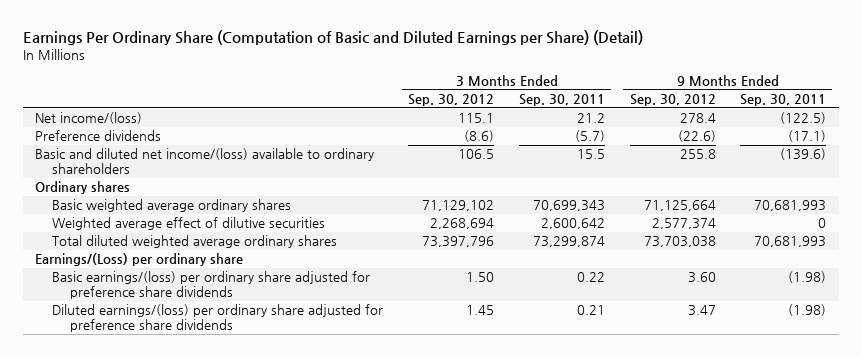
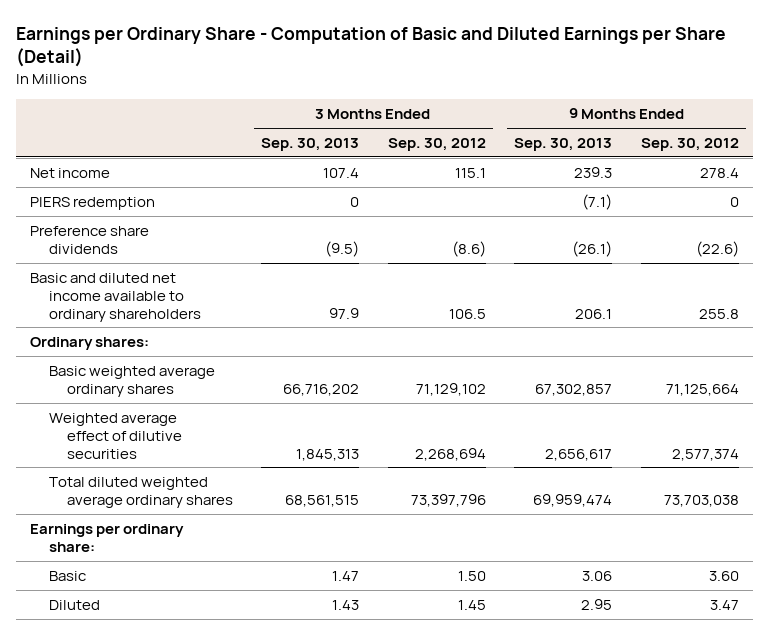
[22,30,643,46] Earnings Per Ordinary Share (Computation of Basic and Diluted Earnings per Share) (Detail) -> [16,26,727,68] Earnings per Ordinary Share - Computation of Basic and Diluted Earnings per Share (Detail)
[518,94,605,107] Sep. 30, 2011 -> none
[740,94,827,107] Sep. 30, 2011 -> none
none -> [261,138,360,152] Sep. 30, 2013
none -> [514,138,613,152] Sep. 30, 2013
[35,112,143,125] Net income/(loss) -> [30,167,111,178] Net income
none -> [30,196,156,210] PIERS redemption
[35,130,162,142] Preference dividends -> [30,225,150,254] Preference share dividends
[35,148,375,175] Basic and diluted net income/(loss) available to ordinary shareholders -> [30,272,201,322] Basic and diluted net income available to ordinary shareholders
[35,181,131,195] Ordinary shares -> [30,336,150,350] Ordinary shares:
[35,253,244,267] Earnings/(Loss) per ordinary share -> [30,523,185,552] Earnings per ordinary share:
[52,271,371,300] Basic earnings/(loss) per ordinary share adjusted for preference share dividends -> [48,570,86,581] Basic
[52,304,384,333] Diluted earnings/(loss) per ordinary share adjusted for preference share dividends -> [48,599,100,610] Diluted

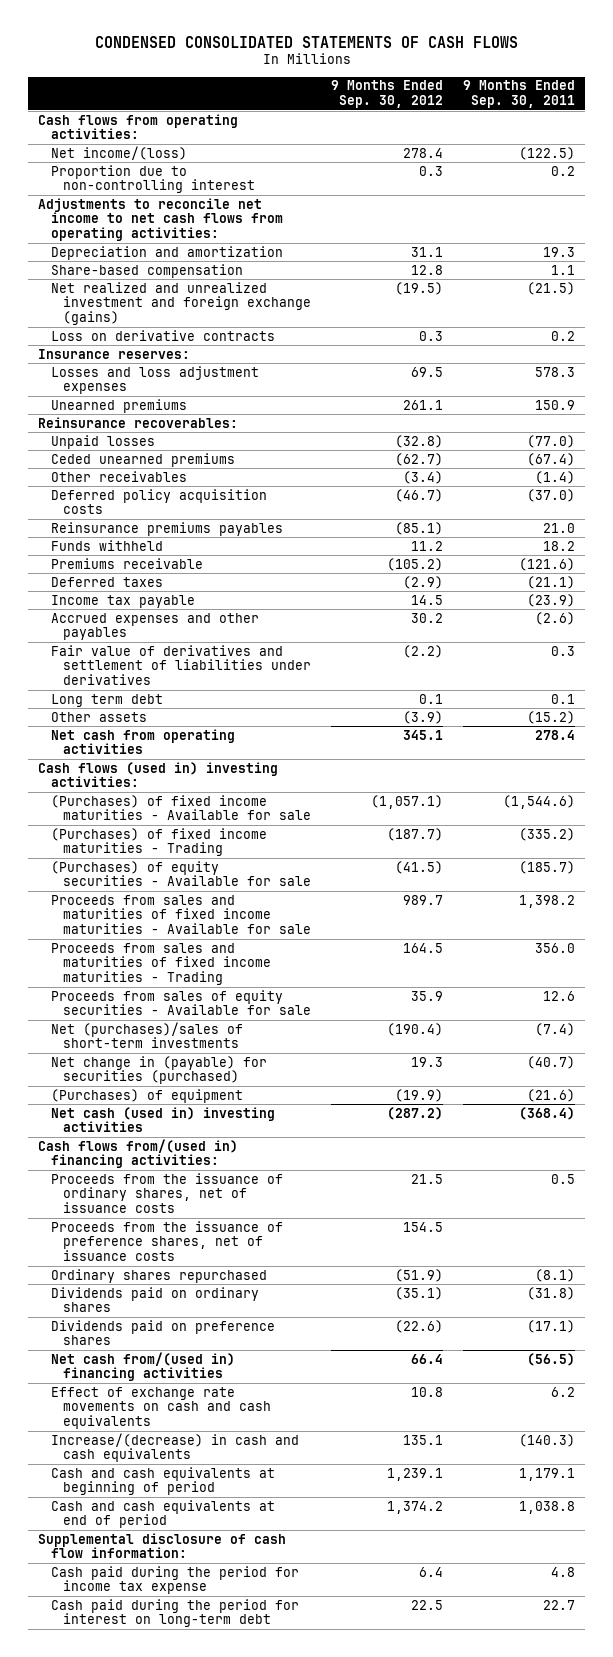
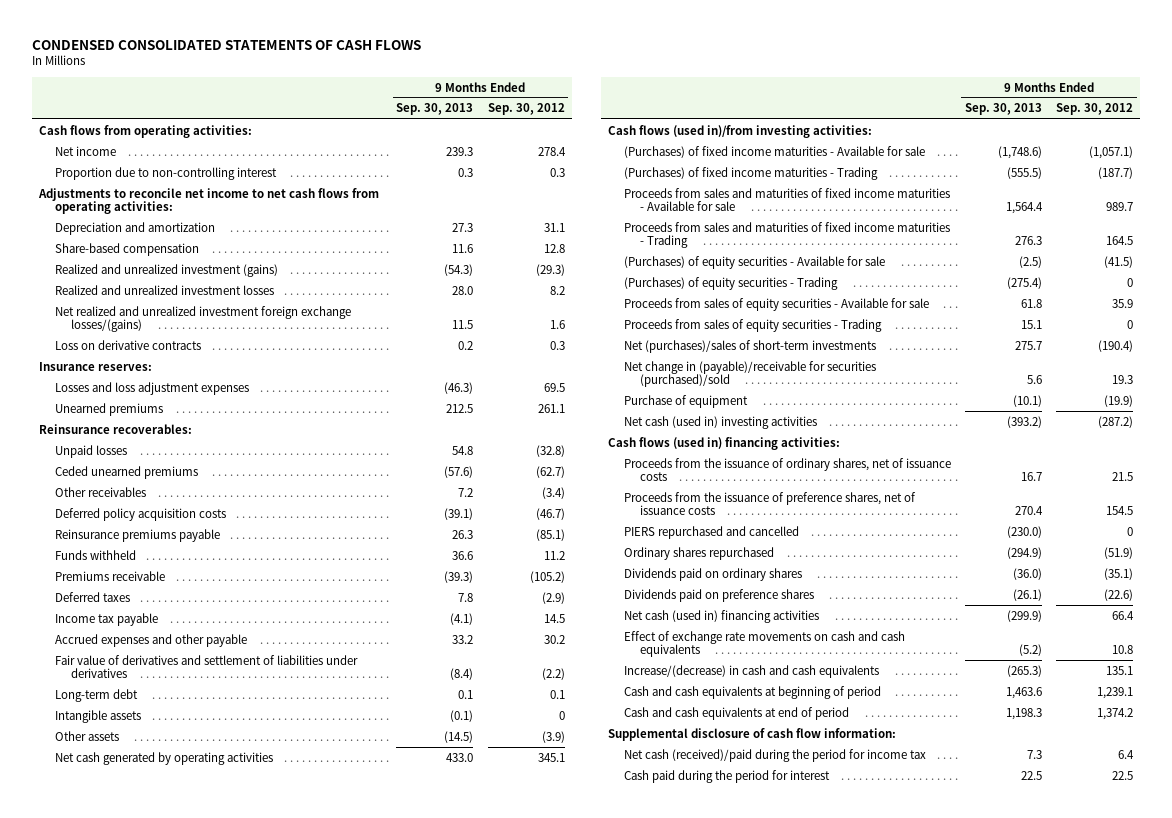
[462,80,575,109] 9 Months Ended Sep. 30, 2011 -> none
none -> [396,103,474,116] Sep. 30, 2013
[50,145,187,160] Net income/(loss) -> [55,145,117,156] Net income
none -> [55,263,279,277] Realized and unrealized investment (gains)
none -> [55,284,275,295] Realized and unrealized investment losses
[50,281,312,326] Net realized and unrealized investment and foreign exchange (gains) -> [55,305,352,333] Net realized and unrealized investment foreign exchange losses/(gains)
[395,281,444,295] (19.5) -> [549,320,565,330] 1.6
[50,521,283,536] Reinsurance premiums payables -> [55,528,221,542] Reinsurance premiums payable
[50,612,259,641] Accrued expenses and other payables -> [55,633,248,647] Accrued expenses and other payable
[50,693,163,707] Long term debt -> [55,688,139,702] Long-term debt
none -> [55,709,142,723] Intangible assets
[50,728,235,755] Net cash from operating activities -> [55,751,274,765] Net cash generated by operating activities
[38,761,279,788] Cash flows (used in) investing activities: -> [607,124,872,138] Cash flows (used in)/from investing activities:
[50,860,312,887] (Purchases) of equity securities - Available for sale -> [623,255,885,269] (Purchases) of equity securities - Available for sale
none -> [623,276,838,290] (Purchases) of equity securities - Trading
none -> [623,318,882,332] Proceeds from sales of equity securities - Trading
[50,1055,267,1085] Net change in (payable) for securities (purchased) -> [623,360,876,388] Net change in (payable)/receivable for securities (purchased)/sold
[50,1088,243,1103] (Purchases) of equipment -> [623,394,748,408] Purchase of equipment
[38,1138,239,1169] Cash flows from/(used in) financing activities: -> [607,436,840,450] Cash flows (used in) financing activities:
none -> [623,525,799,539] PIERS repurchased and cancelled
[50,1351,235,1382] Net cash from/(used in) financing activities -> [623,609,819,623] Net cash (used in) financing activities
[50,1565,299,1595] Cash paid during the period for income tax expense -> [623,748,926,762] Net cash (received)/paid during the period for income tax
[50,1598,299,1628] Cash paid during the period for interest on long-term debt -> [623,769,830,783] Cash paid during the period for interest

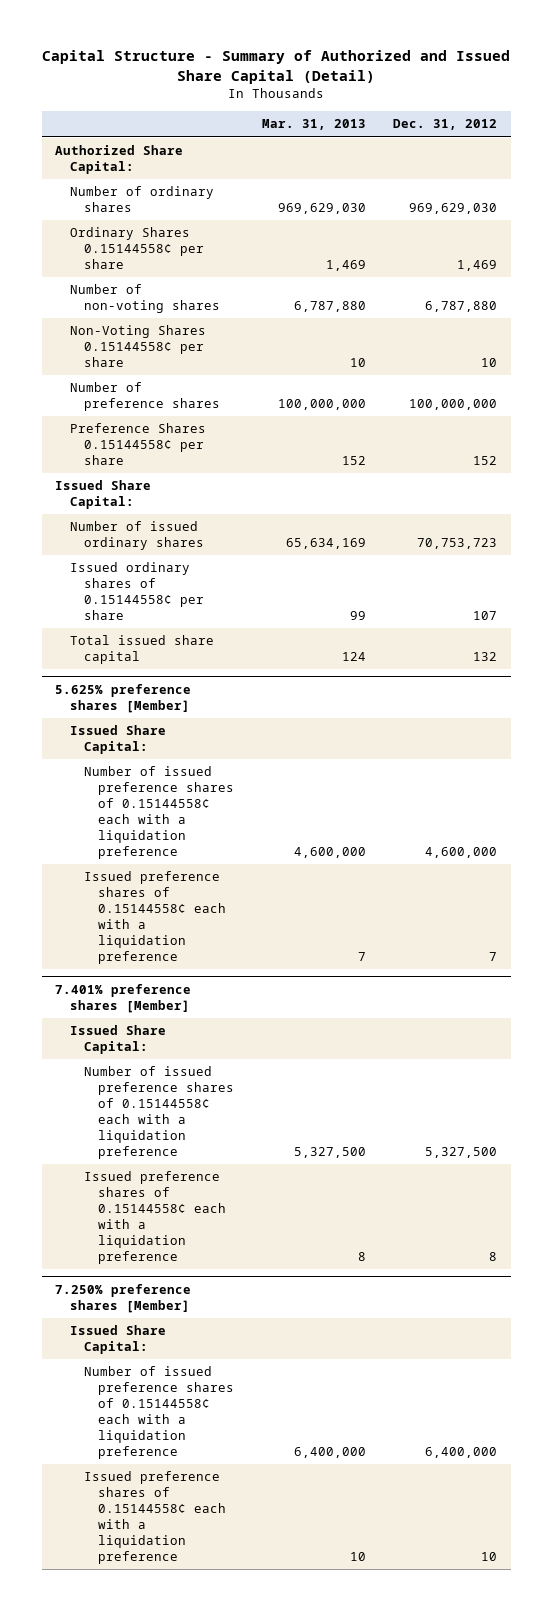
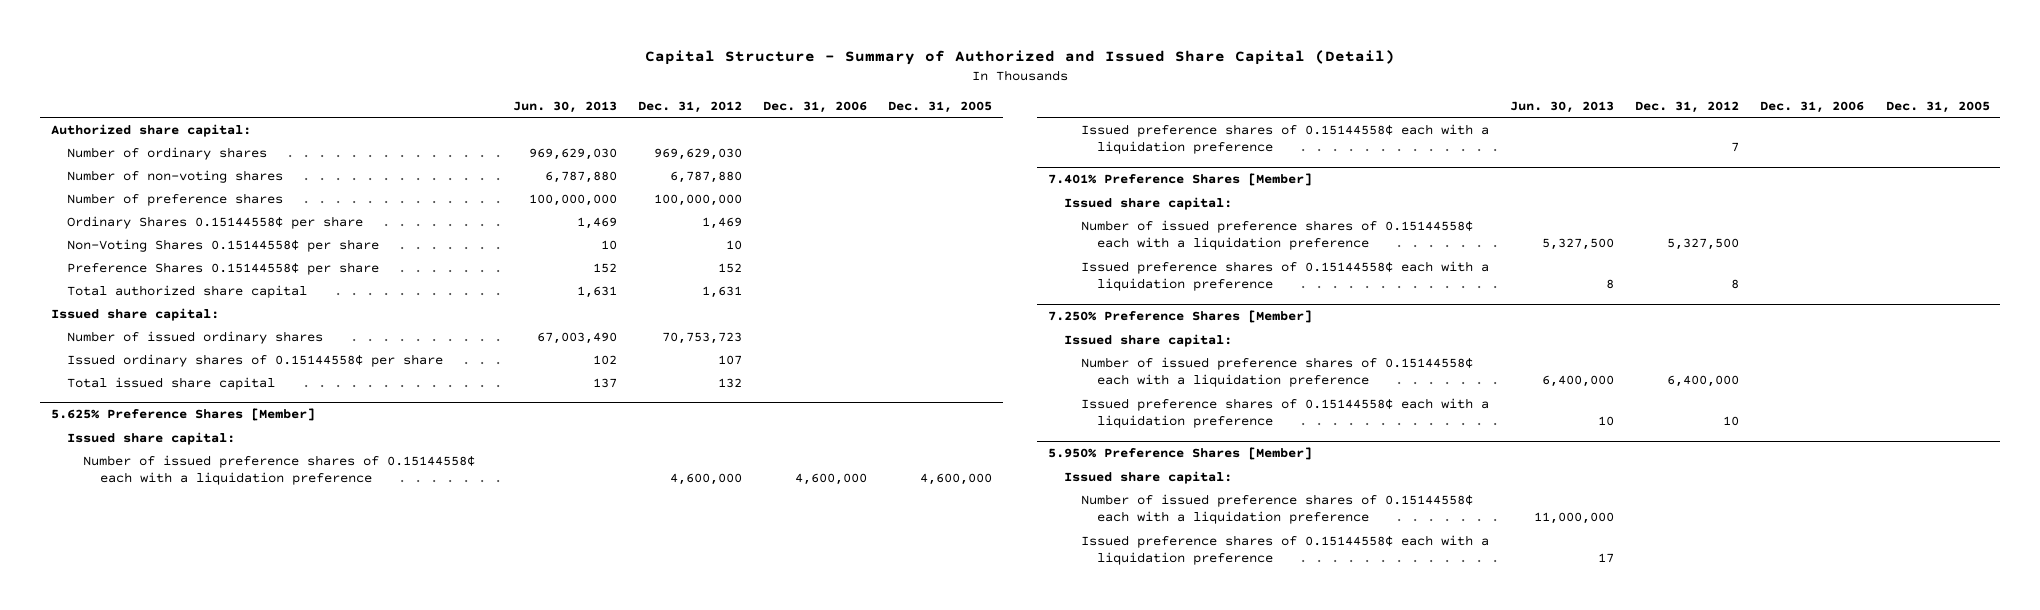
[261,119,366,131] Mar. 31, 2013 -> none
none -> [512,100,617,113] Jun. 30, 2013
none -> [762,100,867,113] Dec. 31, 2006
none -> [888,100,993,113] Dec. 31, 2005
[55,145,184,175] Authorized Share Capital: -> [50,123,251,137] Authorized share capital:
[69,227,204,270] Ordinary Shares 0.15144558¢ per share -> [66,215,363,229] Ordinary Shares 0.15144558¢ per share
[69,325,206,368] Non-Voting Shares 0.15144558¢ per share -> [66,238,379,252] Non-Voting Shares 0.15144558¢ per share
none -> [66,284,307,298] Total authorized share capital
[55,480,152,510] Issued Share Capital: -> [50,307,219,321] Issued share capital:
[55,684,192,714] 5.625% preference shares [Member] -> [50,408,315,422] 5.625% Preference Shares [Member]
[69,725,166,755] Issued Share Capital: -> [66,431,235,445] Issued share capital:
[55,984,192,1014] 7.401% preference shares [Member] -> [1047,173,1312,187] 7.401% Preference Shares [Member]
[69,1025,166,1055] Issued Share Capital: -> [1064,196,1233,210] Issued share capital:
[55,1284,192,1314] 7.250% preference shares [Member] -> [1047,310,1312,324] 7.250% Preference Shares [Member]
[69,1325,166,1355] Issued Share Capital: -> [1064,333,1233,347] Issued share capital:
none -> [1047,447,1312,461] 5.950% Preference Shares [Member]
none -> [1064,470,1233,484] Issued share capital:
none -> [1080,493,1473,525] Number of issued preference shares of 0.15144558¢ each with a liquidation preference
none -> [1080,534,1489,566] Issued preference shares of 0.15144558¢ each with a liquidation preference

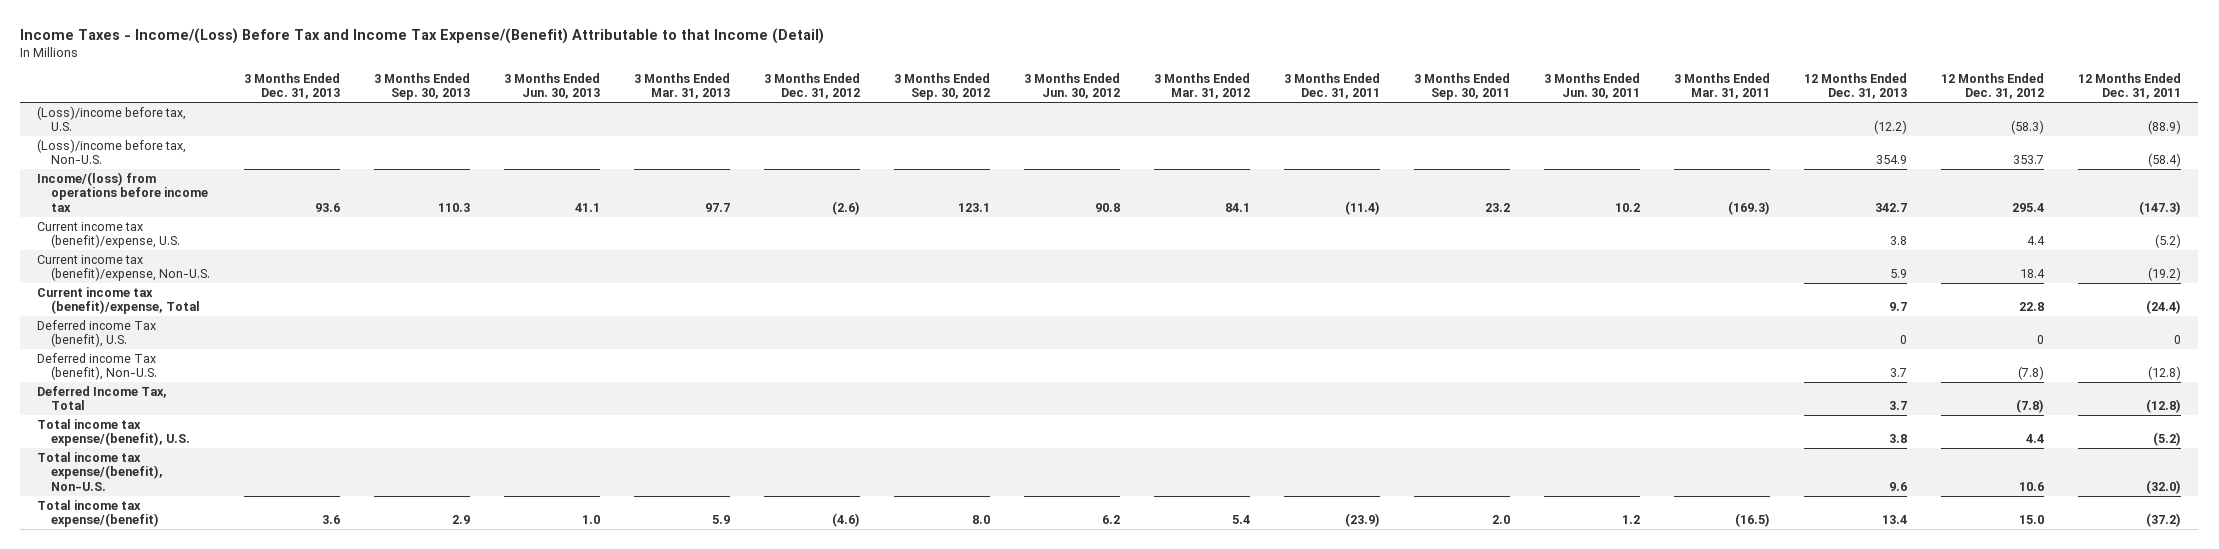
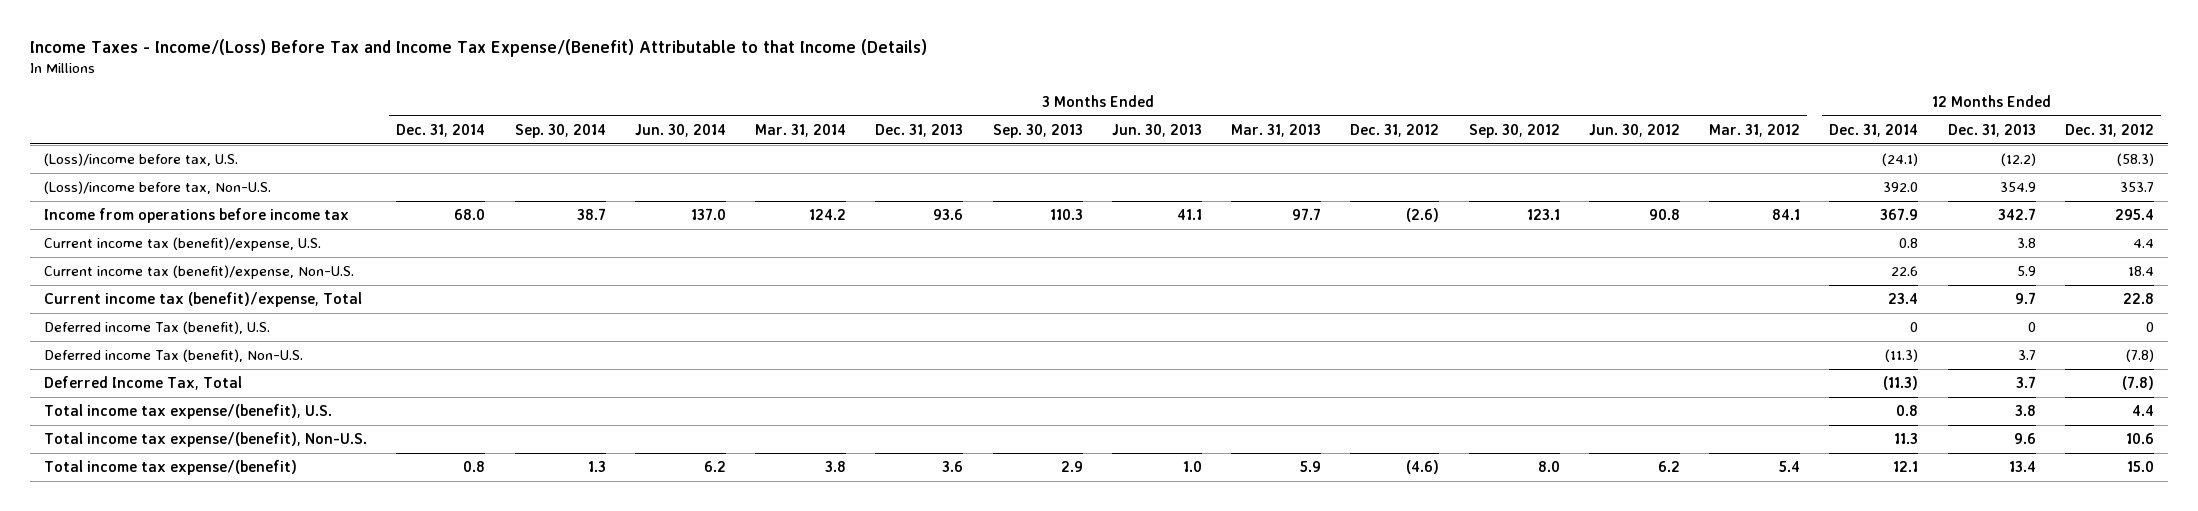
[20,27,825,44] Income Taxes - Income/(Loss) Before Tax and Income Tax Expense/(Benefit) Attributable to that Income (Detail) -> [29,38,927,57] Income Taxes - Income/(Loss) Before Tax and Income Tax Expense/(Benefit) Attributable to that Income (Details)
[1284,73,1381,100] 3 Months Ended Dec. 31, 2011 -> none
[1414,73,1511,101] 3 Months Ended Sep. 30, 2011 -> none
[1544,73,1641,100] 3 Months Ended Jun. 30, 2011 -> none
[1674,73,1771,100] 3 Months Ended Mar. 31, 2011 -> none
[2078,73,2182,100] 12 Months Ended Dec. 31, 2011 -> none
none -> [396,123,486,137] Dec. 31, 2014
none -> [514,123,606,138] Sep. 30, 2014
none -> [634,123,726,137] Jun. 30, 2014
none -> [755,123,847,137] Mar. 31, 2014
none -> [1829,123,1919,137] Dec. 31, 2014
[37,171,208,212] Income/(loss) from operations before income tax -> [44,208,350,224] Income from operations before income tax

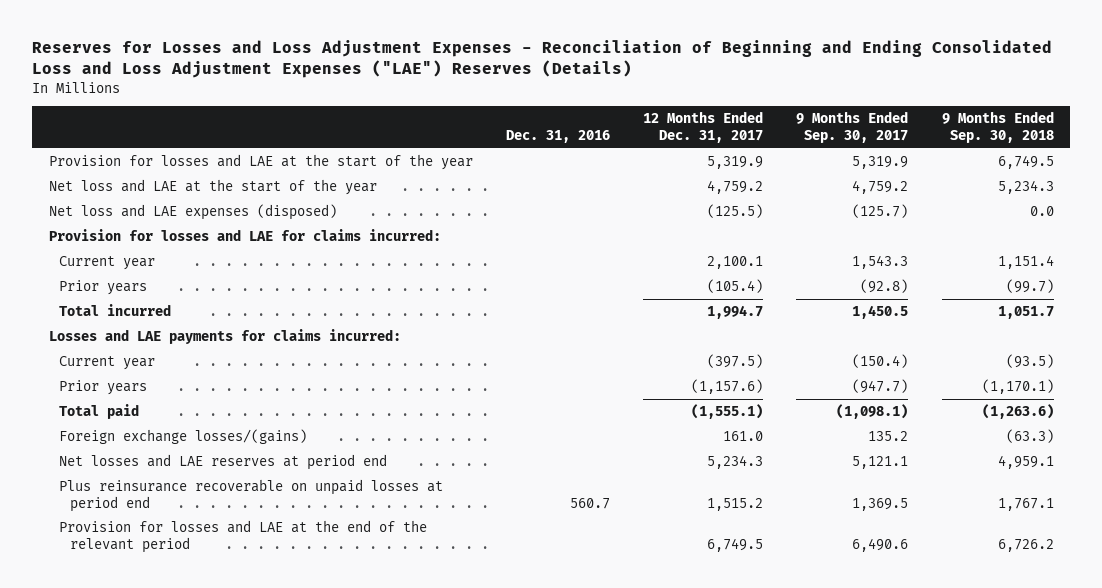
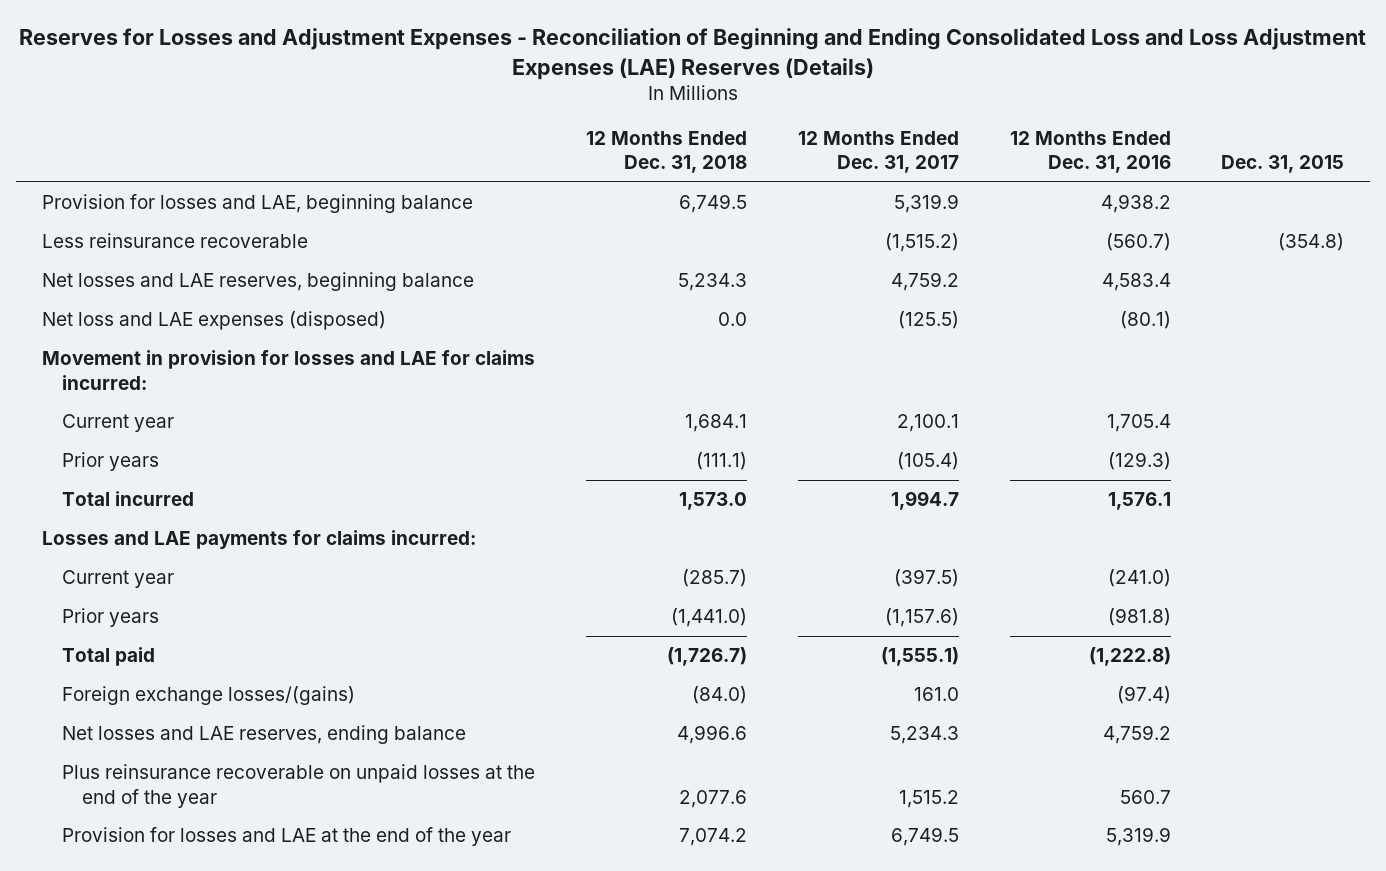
[31,40,1052,79] Reserves for Losses and Loss Adjustment Expenses - Reconciliation of Beginning and Ending Consolidated Loss and Loss Adjustment Expenses ("LAE") Reserves (Details) -> [19,28,1367,80] Reserves for Losses and Adjustment Expenses - Reconciliation of Beginning and Ending Consolidated Loss and Loss Adjustment Expenses (LAE) Reserves (Details)
[505,130,610,144] Dec. 31, 2016 -> none
[796,111,909,144] 9 Months Ended Sep. 30, 2017 -> none
[941,111,1054,144] 9 Months Ended Sep. 30, 2018 -> none
none -> [585,130,747,174] 12 Months Ended Dec. 31, 2018
none -> [1009,130,1171,174] 12 Months Ended Dec. 31, 2016
none -> [1221,155,1345,174] Dec. 31, 2015
[48,154,473,171] Provision for losses and LAE at the start of the year -> [41,194,473,214] Provision for losses and LAE, beginning balance
none -> [41,233,308,249] Less reinsurance recoverable
[48,179,377,196] Net loss and LAE at the start of the year -> [41,272,474,292] Net losses and LAE reserves, beginning balance
[48,229,441,242] Provision for losses and LAE for claims incurred: -> [41,350,535,390] Movement in provision for losses and LAE for claims incurred:
[59,454,388,471] Net losses and LAE reserves at period end -> [62,725,467,745] Net losses and LAE reserves, ending balance
[59,479,444,512] Plus reinsurance recoverable on unpaid losses at period end -> [62,764,536,808] Plus reinsurance recoverable on unpaid losses at the end of the year
[59,520,428,553] Provision for losses and LAE at the end of the relevant period -> [62,827,512,847] Provision for losses and LAE at the end of the year

